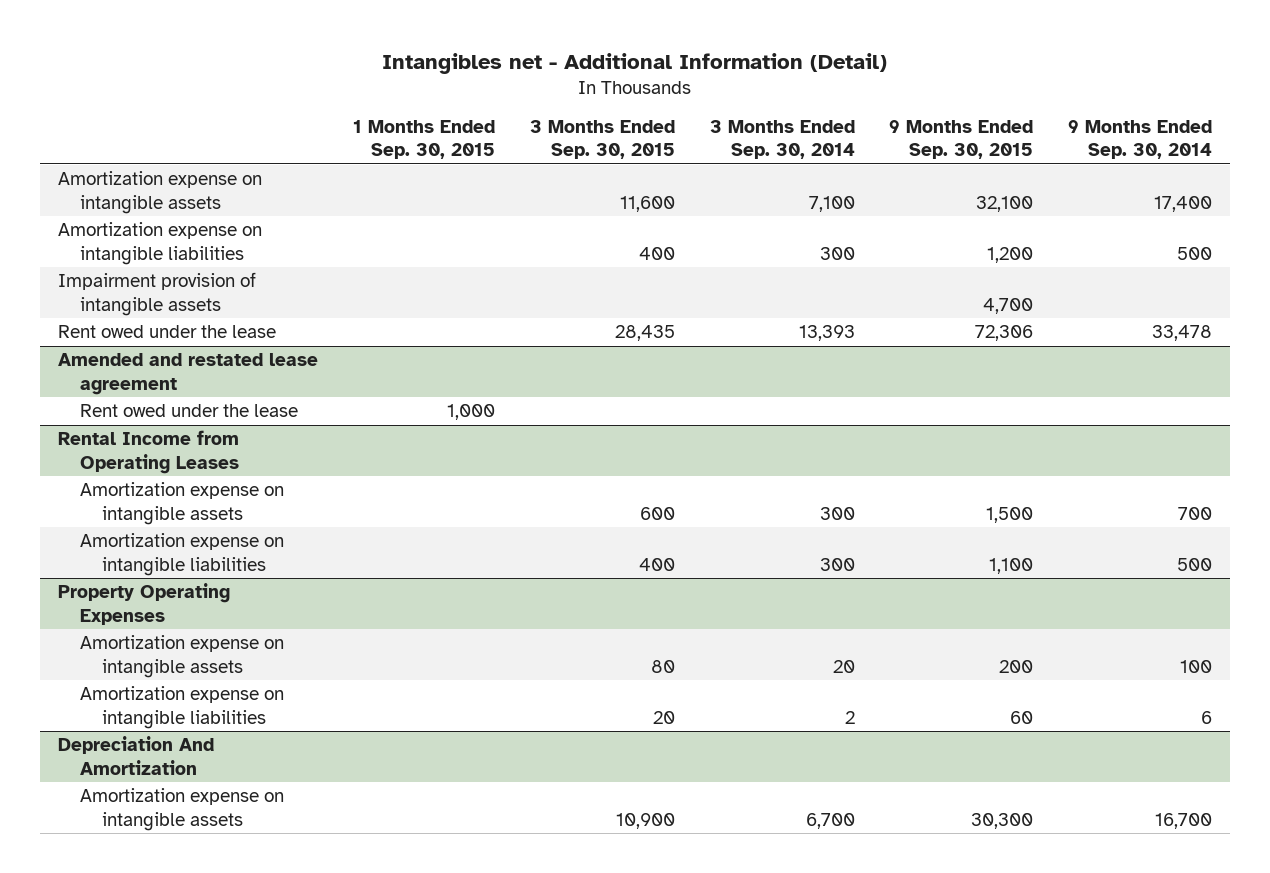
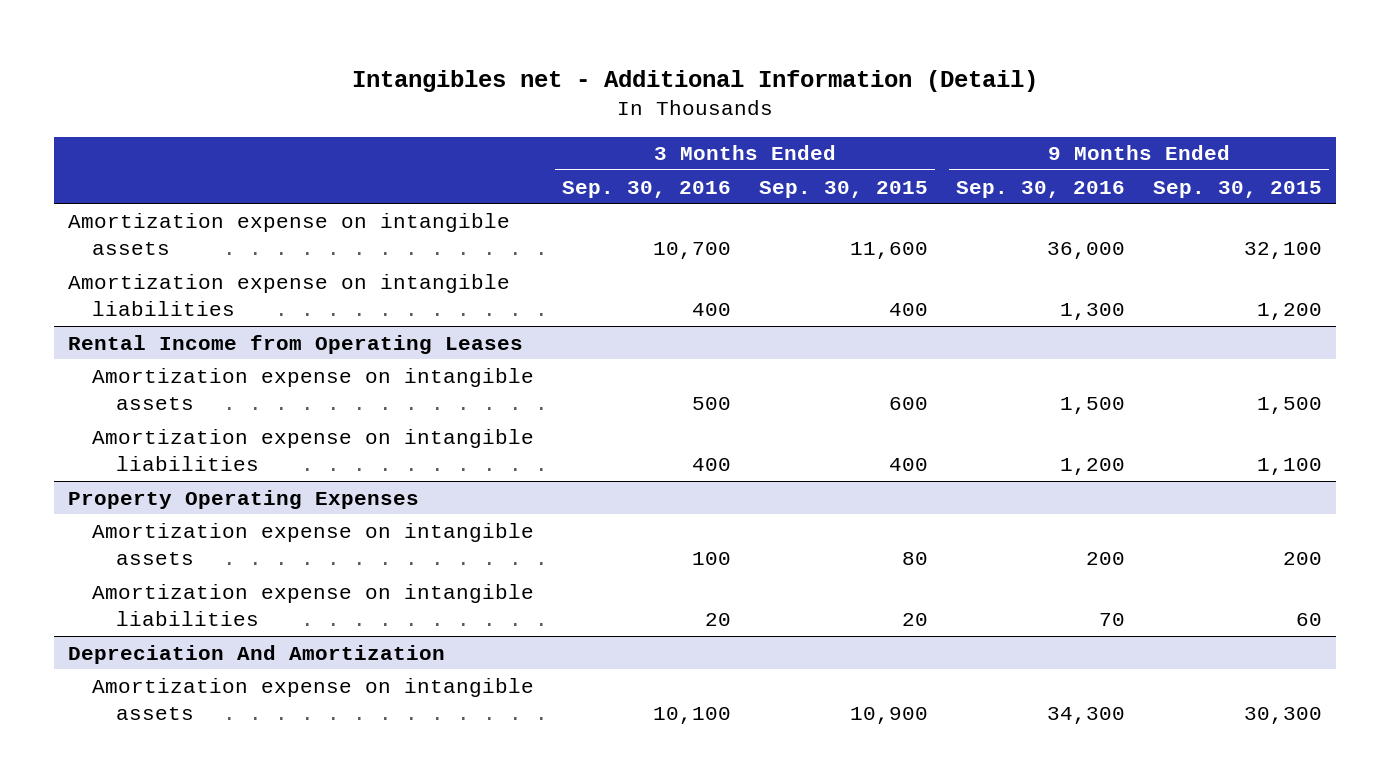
[352,119,495,160] 1 Months Ended Sep. 30, 2015 -> none
[709,119,855,160] 3 Months Ended Sep. 30, 2014 -> none
[1068,119,1213,160] 9 Months Ended Sep. 30, 2014 -> none
none -> [562,180,732,198] Sep. 30, 2016
none -> [955,180,1125,198] Sep. 30, 2016
[57,272,256,316] Impairment provision of intangible assets -> none
[57,325,276,339] Rent owed under the lease -> none
[57,353,318,395] Amended and restated lease agreement -> none
[79,404,298,418] Rent owed under the lease -> none

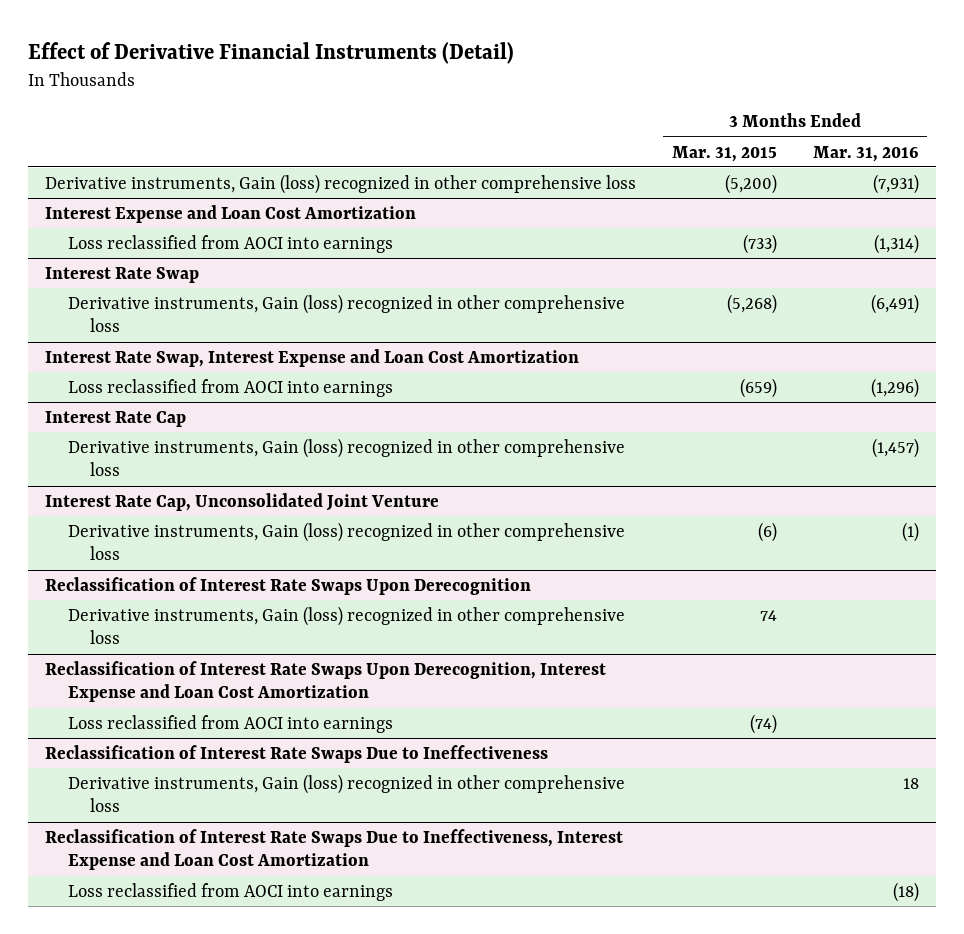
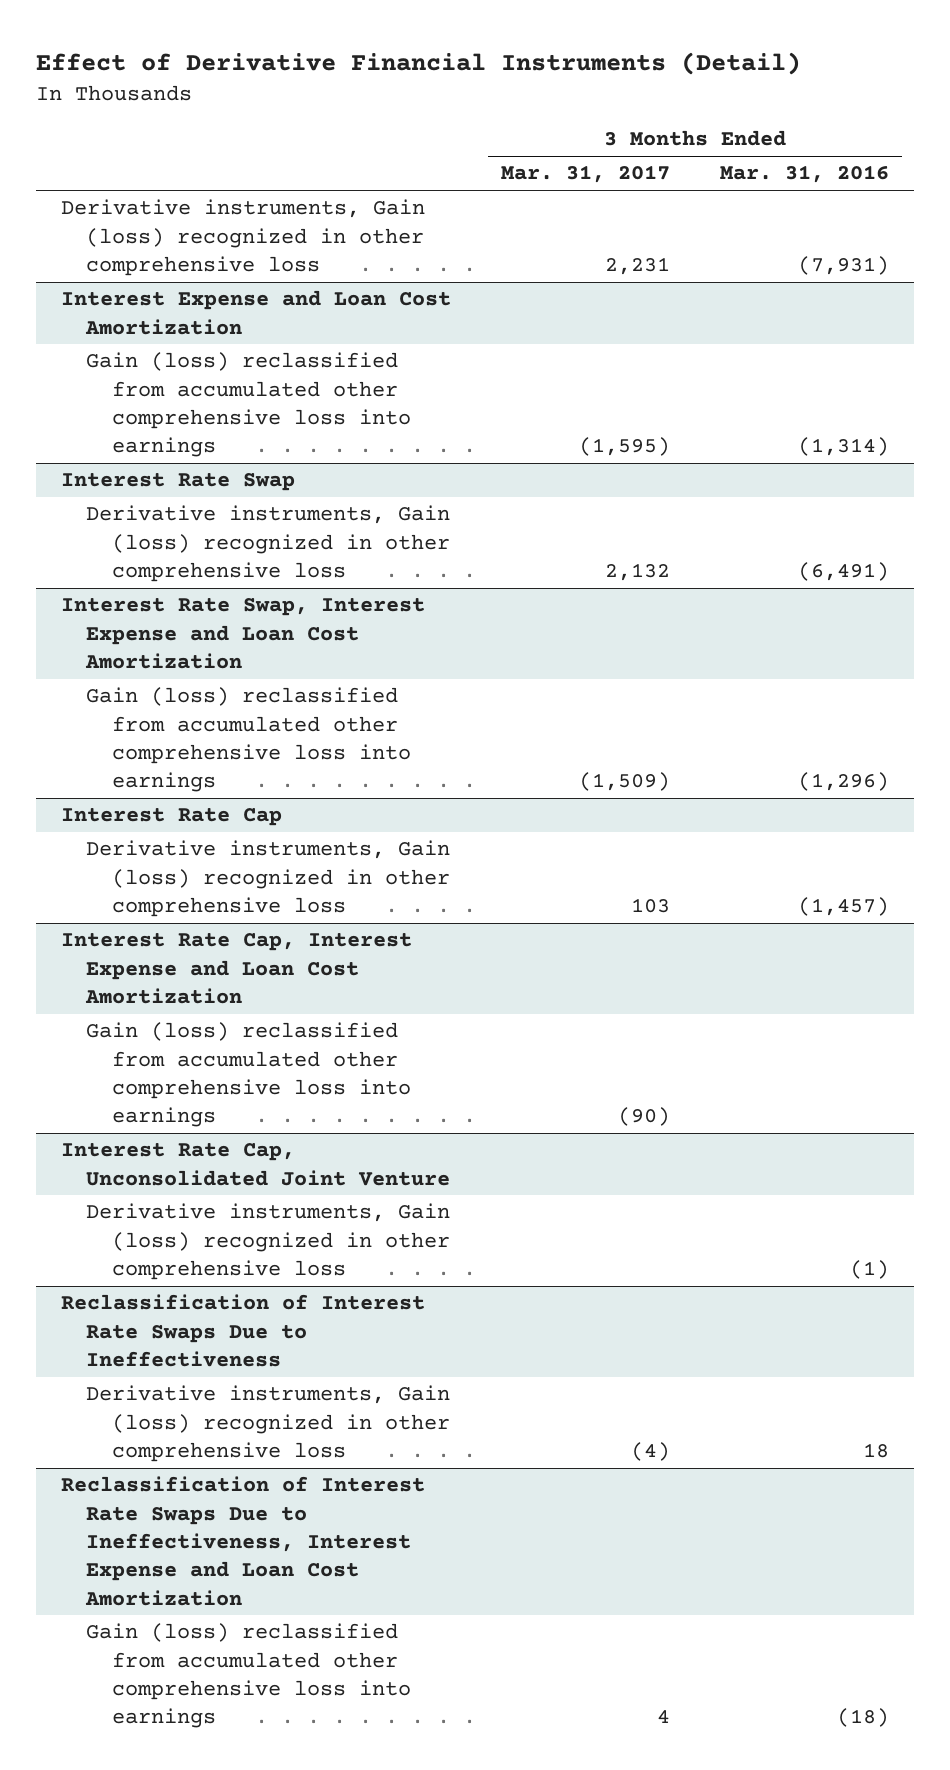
[672,145,778,162] Mar. 31, 2015 -> none
none -> [500,165,670,184] Mar. 31, 2017
[67,234,393,253] Loss reclassified from AOCI into earnings -> [86,352,411,458] Gain (loss) reclassified from accumulated other comprehensive loss into earnings
[67,378,393,397] Loss reclassified from AOCI into earnings -> [86,687,411,793] Gain (loss) reclassified from accumulated other comprehensive loss into earnings
none -> [60,933,412,1004] Interest Rate Cap, Interest Expense and Loan Cost Amortization
none -> [86,1022,411,1128] Gain (loss) reclassified from accumulated other comprehensive loss into earnings
[45,576,532,595] Reclassification of Interest Rate Swaps Upon Derecognition -> none
[67,605,625,645] Derivative instruments, Gain (loss) recognized in other comprehensive loss -> none
[45,660,607,703] Reclassification of Interest Rate Swaps Upon Derecognition, Interest Expense and Loan Cost Amortization -> none
[67,714,393,733] Loss reclassified from AOCI into earnings -> none
[67,882,393,901] Loss reclassified from AOCI into earnings -> [86,1623,411,1729] Gain (loss) reclassified from accumulated other comprehensive loss into earnings

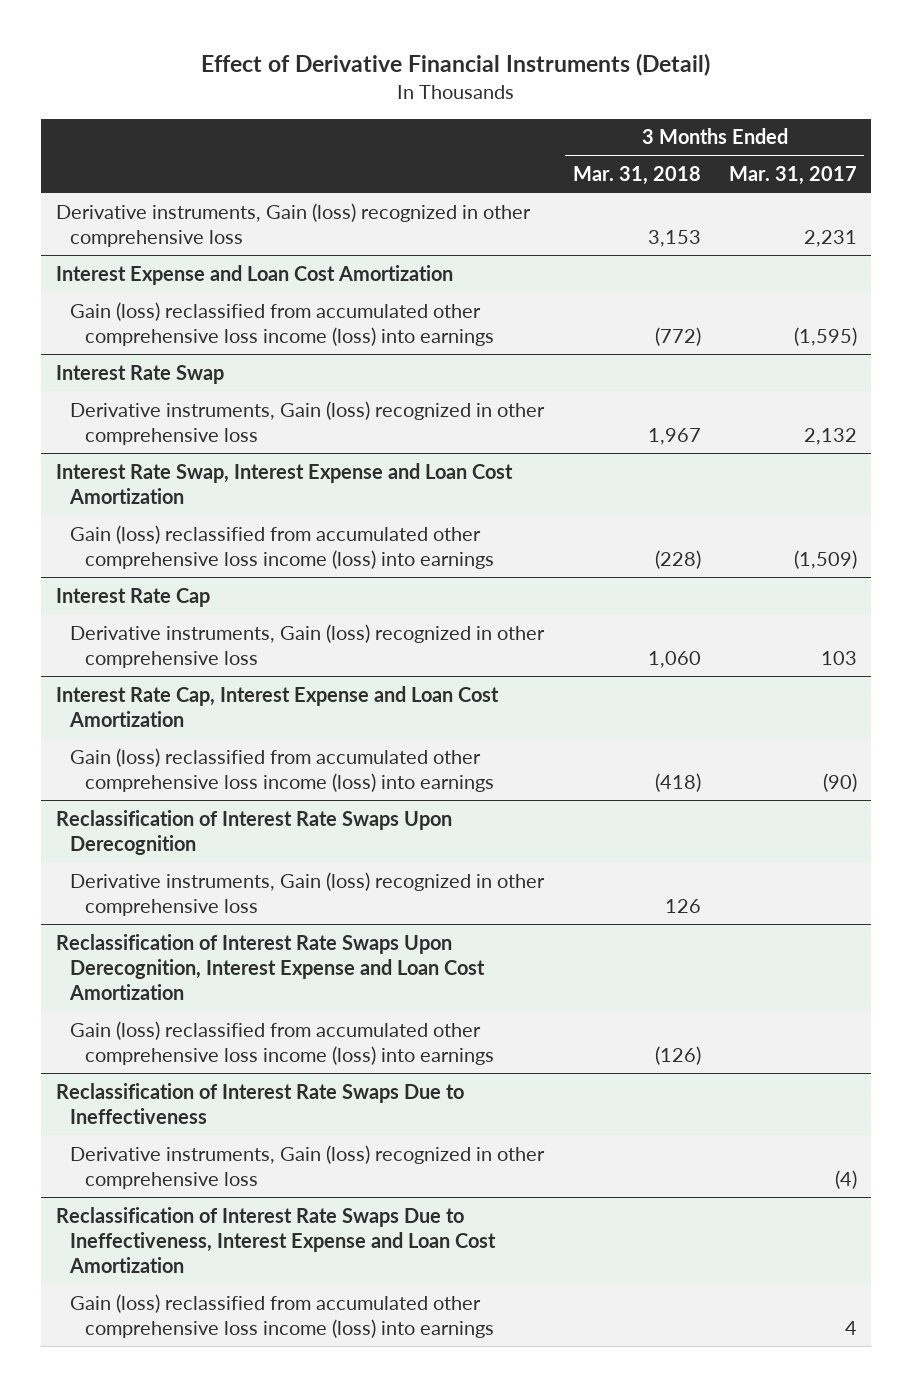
[720,165,890,184] Mar. 31, 2016 -> none
none -> [572,166,701,186] Mar. 31, 2018
[86,352,411,458] Gain (loss) reclassified from accumulated other comprehensive loss into earnings -> [70,301,494,346] Gain (loss) reclassified from accumulated other comprehensive loss income (loss) into earnings
[86,687,411,793] Gain (loss) reclassified from accumulated other comprehensive loss into earnings -> [70,524,494,569] Gain (loss) reclassified from accumulated other comprehensive loss income (loss) into earnings
[60,1143,451,1186] Interest Rate Cap, Unconsolidated Joint Venture -> none
[86,1022,411,1128] Gain (loss) reclassified from accumulated other comprehensive loss into earnings -> [70,747,494,792] Gain (loss) reclassified from accumulated other comprehensive loss income (loss) into earnings
none -> [55,809,452,855] Reclassification of Interest Rate Swaps Upon Derecognition
none -> [55,933,486,1000] Reclassification of Interest Rate Swaps Upon Derecognition, Interest Expense and Loan Cost Amortization
none -> [70,1020,494,1065] Gain (loss) reclassified from accumulated other comprehensive loss income (loss) into earnings
[86,1623,411,1729] Gain (loss) reclassified from accumulated other comprehensive loss into earnings -> [70,1293,494,1338] Gain (loss) reclassified from accumulated other comprehensive loss income (loss) into earnings

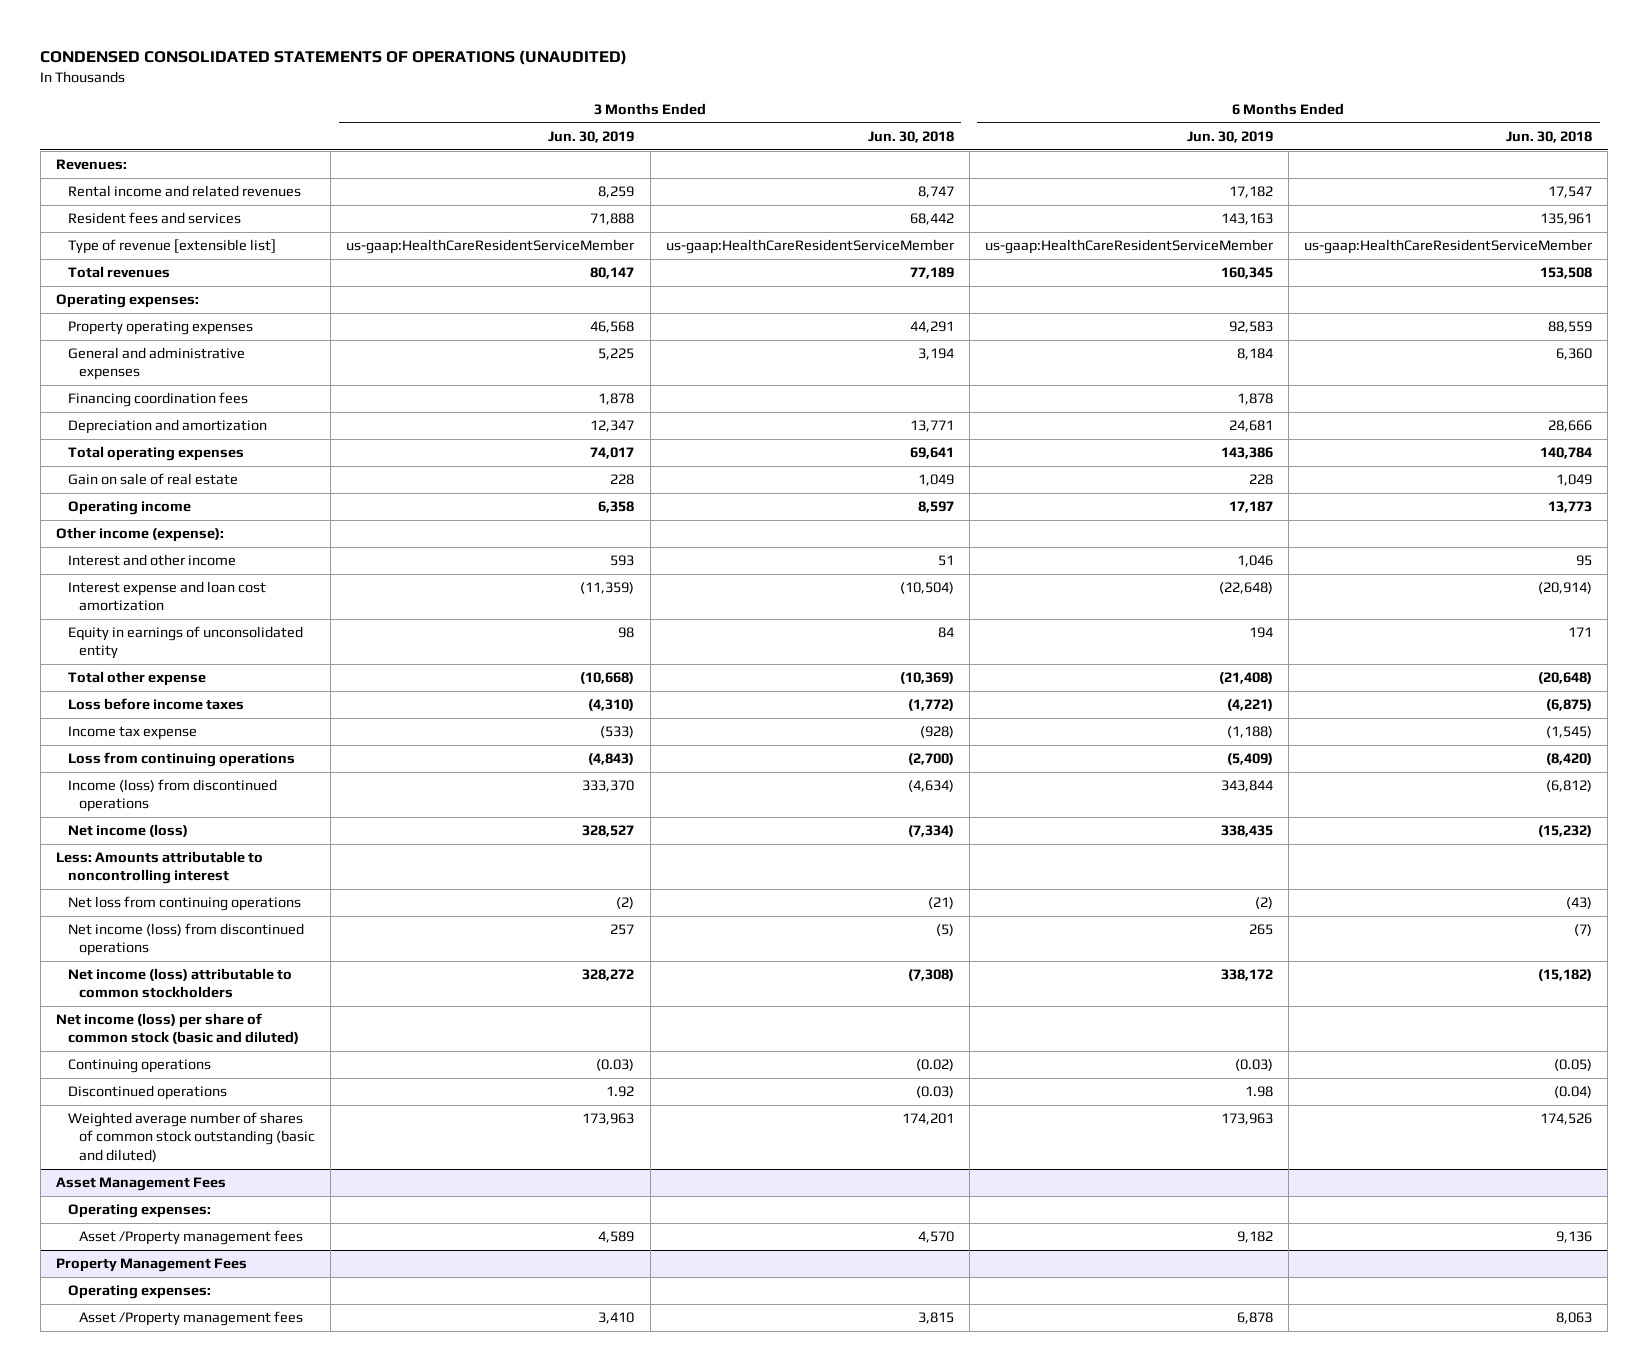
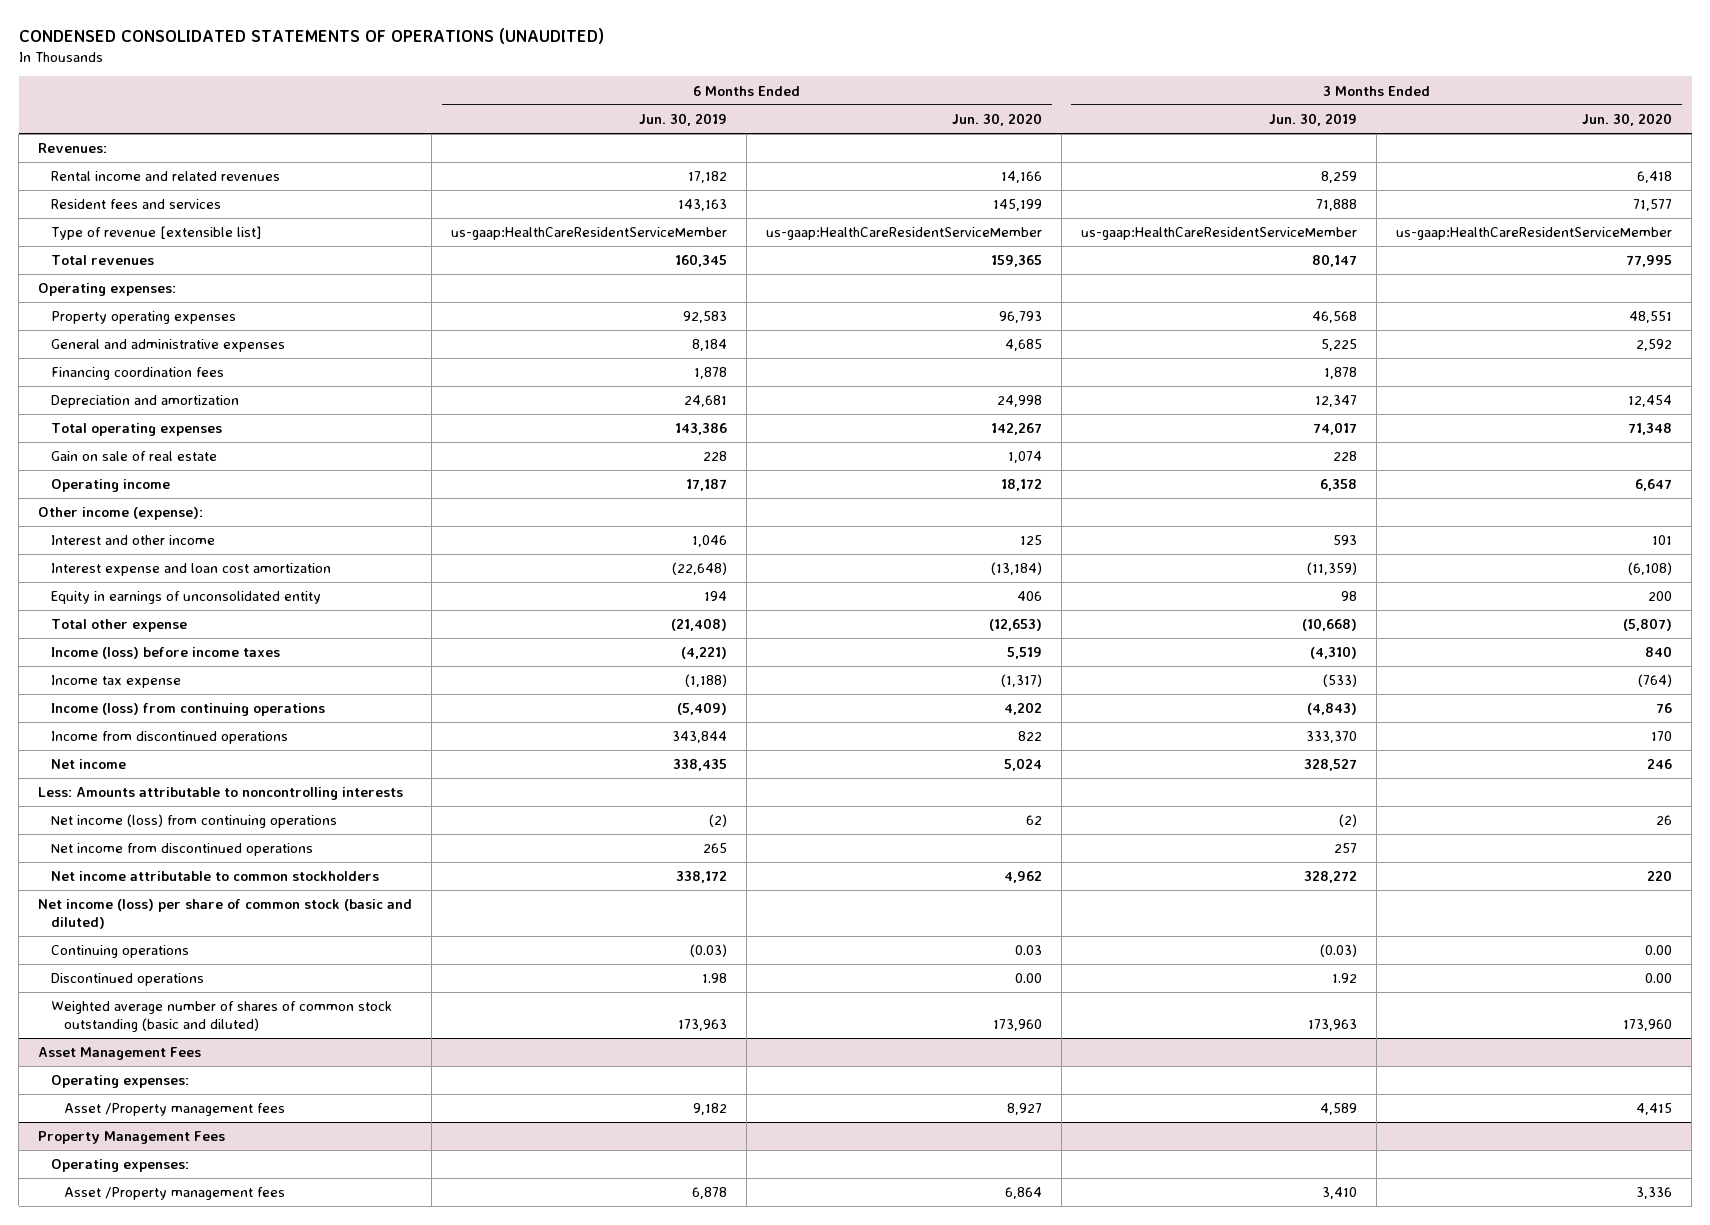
[867,131,954,144] Jun. 30, 2018 -> none
[1506,131,1593,144] Jun. 30, 2018 -> none
none -> [952,113,1043,127] Jun. 30, 2020
none -> [1582,113,1673,127] Jun. 30, 2020
[67,698,244,711] Loss before income taxes -> [51,647,281,660] Income (loss) before income taxes
[67,752,295,768] Loss from continuing operations -> [51,703,326,717] Income (loss) from continuing operations
[67,779,277,813] Income (loss) from discontinued operations -> [51,731,289,745] Income from discontinued operations
[67,824,188,838] Net income (loss) -> [51,759,127,770] Net income
[55,851,263,885] Less: Amounts attributable to noncontrolling interest -> [38,787,404,801] Less: Amounts attributable to noncontrolling interests
[67,896,301,912] Net loss from continuing operations -> [51,814,338,829] Net income (loss) from continuing operations
[67,923,304,957] Net income (loss) from discontinued operations -> [51,843,314,857] Net income from discontinued operations
[67,968,292,999] Net income (loss) attributable to common stockholders -> [51,871,380,882] Net income attributable to common stockholders

